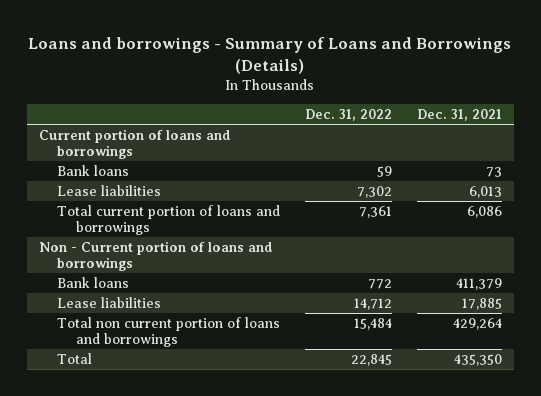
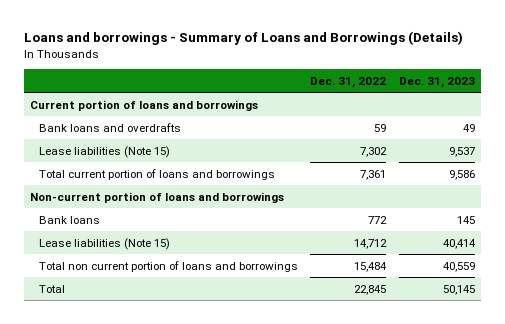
[416,109,502,122] Dec. 31, 2021 -> none
none -> [398,77,475,89] Dec. 31, 2023
[57,164,130,176] Bank loans -> [39,122,182,132] Bank loans and overdrafts
[57,184,162,196] Lease liabilities -> [39,145,171,158] Lease liabilities (Note 15)
[39,240,273,272] Non - Current portion of loans and borrowings -> [30,191,285,203] Non-current portion of loans and borrowings
[57,296,162,308] Lease liabilities -> [39,237,171,250] Lease liabilities (Note 15)

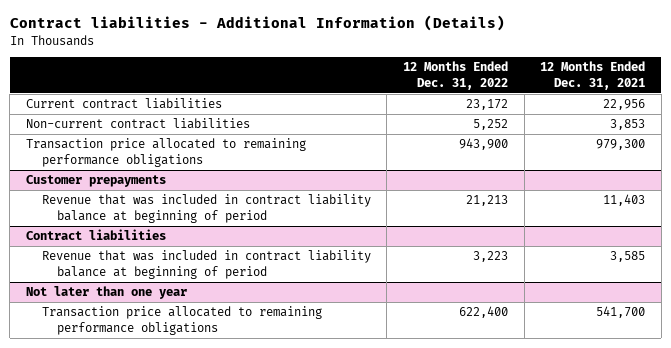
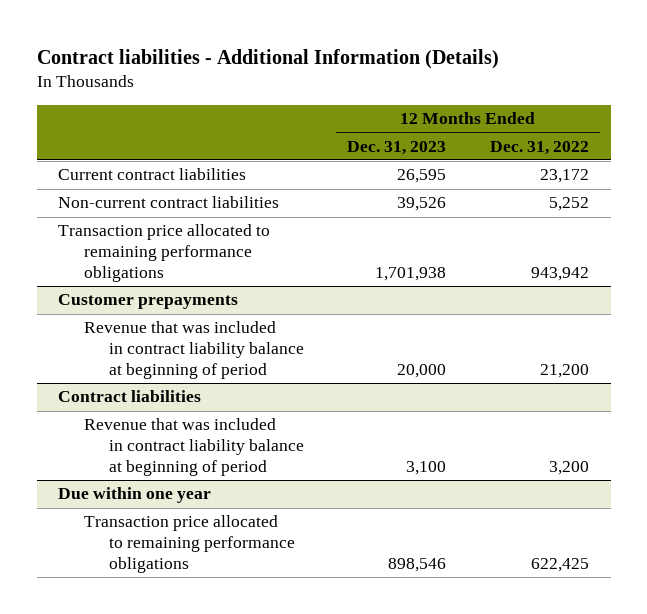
[540,61,646,90] 12 Months Ended Dec. 31, 2021 -> none
none -> [347,140,447,155] Dec. 31, 2023
[458,138,508,151] 943,900 -> [530,266,589,281] 943,942
[465,195,508,207] 21,213 -> [539,363,589,378] 21,200
[472,251,508,263] 3,223 -> [548,460,589,475] 3,200
[25,286,187,300] Not later than one year -> [58,487,212,504] Due within one year
[458,306,508,319] 622,400 -> [530,557,589,572] 622,425

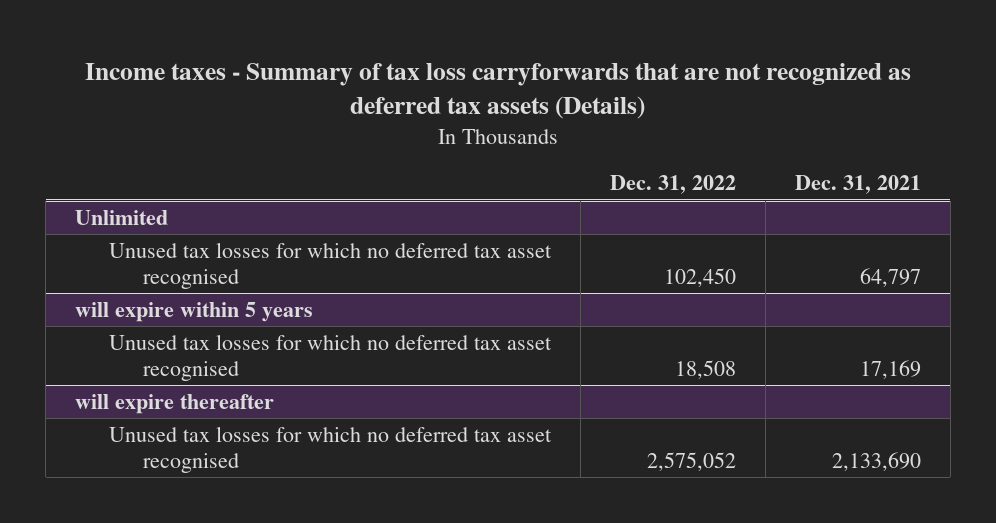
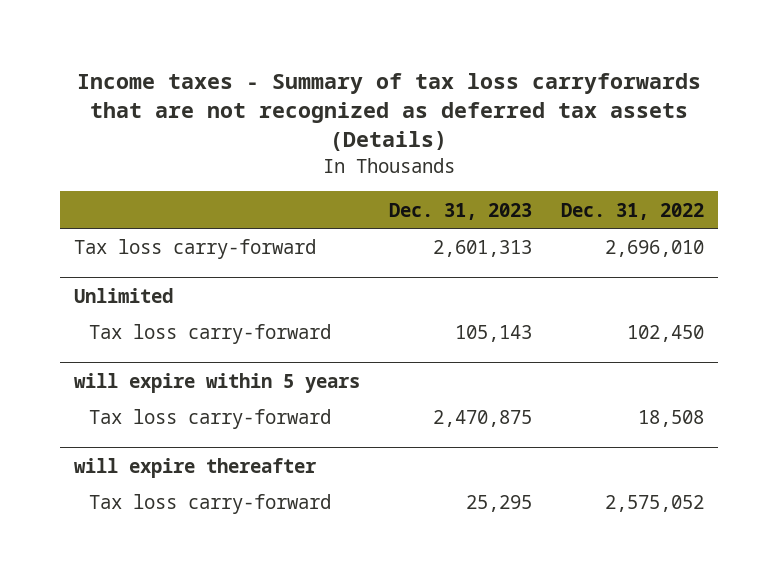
[794,175,921,195] Dec. 31, 2021 -> none
none -> [388,202,532,220] Dec. 31, 2023
none -> [73,239,316,260] Tax loss carry-forward
[109,241,553,289] Unused tax losses for which no deferred tax asset recognised -> [89,324,332,345] Tax loss carry-forward
[109,333,553,381] Unused tax losses for which no deferred tax asset recognised -> [89,409,332,430] Tax loss carry-forward
[109,425,553,473] Unused tax losses for which no deferred tax asset recognised -> [89,494,332,515] Tax loss carry-forward

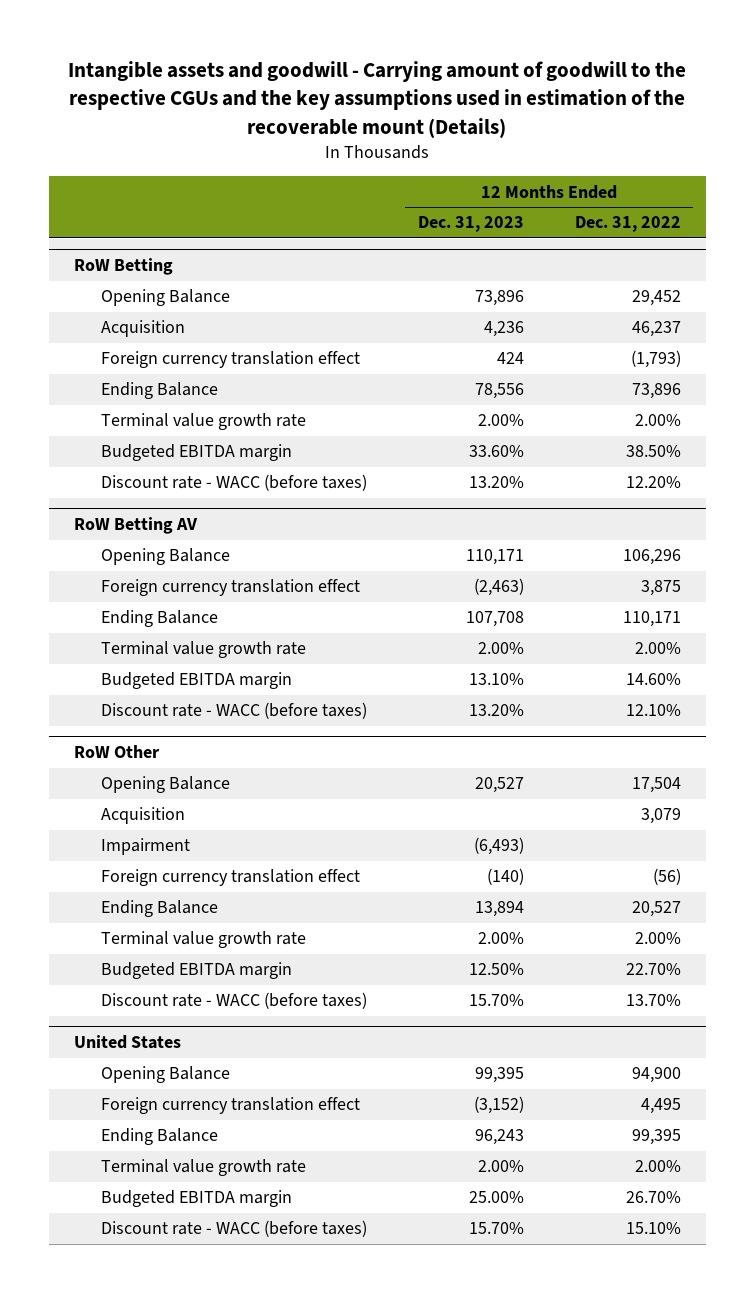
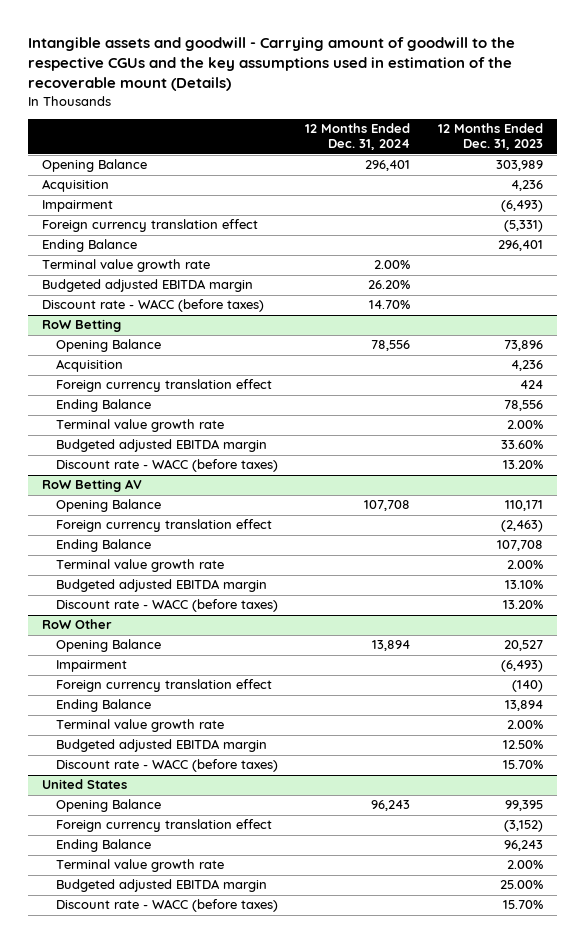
[574,216,681,233] Dec. 31, 2022 -> none
none -> [305,123,411,151] 12 Months Ended Dec. 31, 2024
none -> [41,159,147,173] Opening Balance
none -> [41,179,109,193] Acquisition
none -> [41,200,113,213] Impairment
none -> [41,219,258,233] Foreign currency translation effect
none -> [41,239,137,253] Ending Balance
none -> [41,259,210,273] Terminal value growth rate
none -> [41,279,253,293] Budgeted adjusted EBITDA margin
none -> [41,299,264,313] Discount rate - WACC (before taxes)
[101,444,293,462] Budgeted EBITDA margin -> [55,439,267,453] Budgeted adjusted EBITDA margin
[101,672,293,690] Budgeted EBITDA margin -> [55,579,267,593] Budgeted adjusted EBITDA margin
[101,807,186,825] Acquisition -> none
[101,962,293,980] Budgeted EBITDA margin -> [55,739,267,753] Budgeted adjusted EBITDA margin
[101,1190,293,1208] Budgeted EBITDA margin -> [55,879,267,893] Budgeted adjusted EBITDA margin

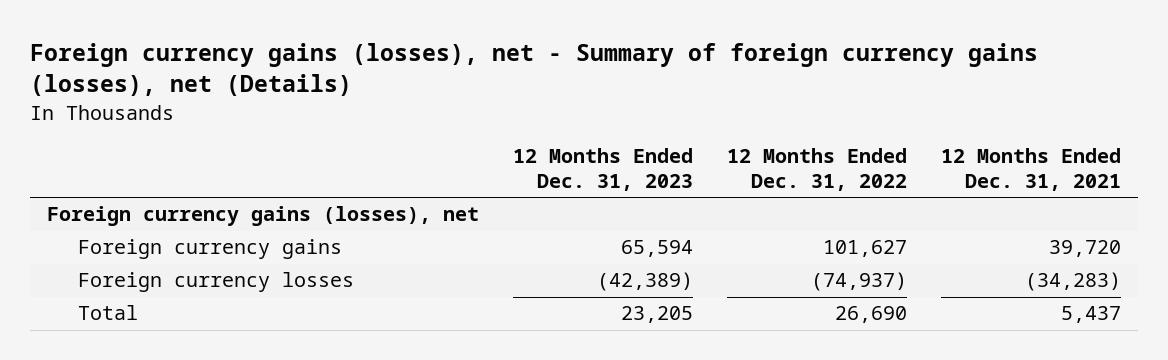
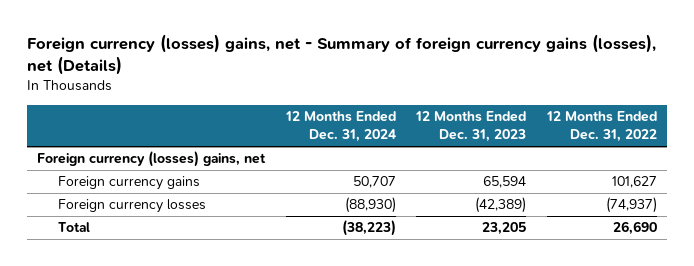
[30,43,1039,97] Foreign currency gains (losses), net - Summary of foreign currency gains (losses), net (Details) -> [27,34,657,76] Foreign currency (losses) gains, net - Summary of foreign currency gains (losses), net (Details)
[941,148,1122,192] 12 Months Ended Dec. 31, 2021 -> none
none -> [284,111,396,143] 12 Months Ended Dec. 31, 2024
[47,206,480,227] Foreign currency gains (losses), net -> [37,151,267,168] Foreign currency (losses) gains, net

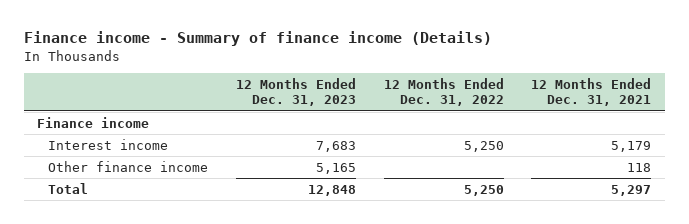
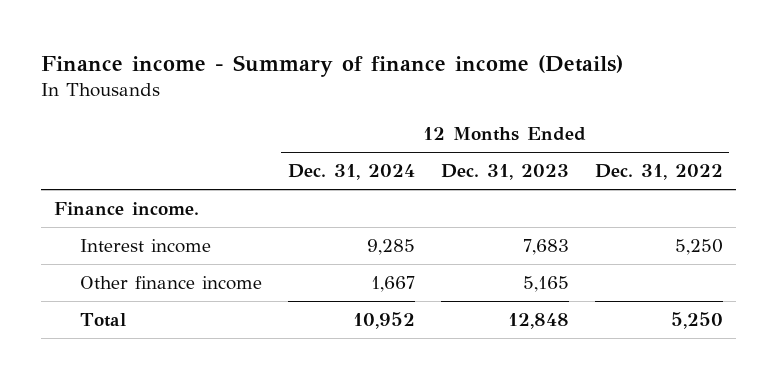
[531,78,652,107] 12 Months Ended Dec. 31, 2021 -> none
none -> [287,164,415,181] Dec. 31, 2024
[37,116,150,128] Finance income -> [54,202,200,216] Finance income.

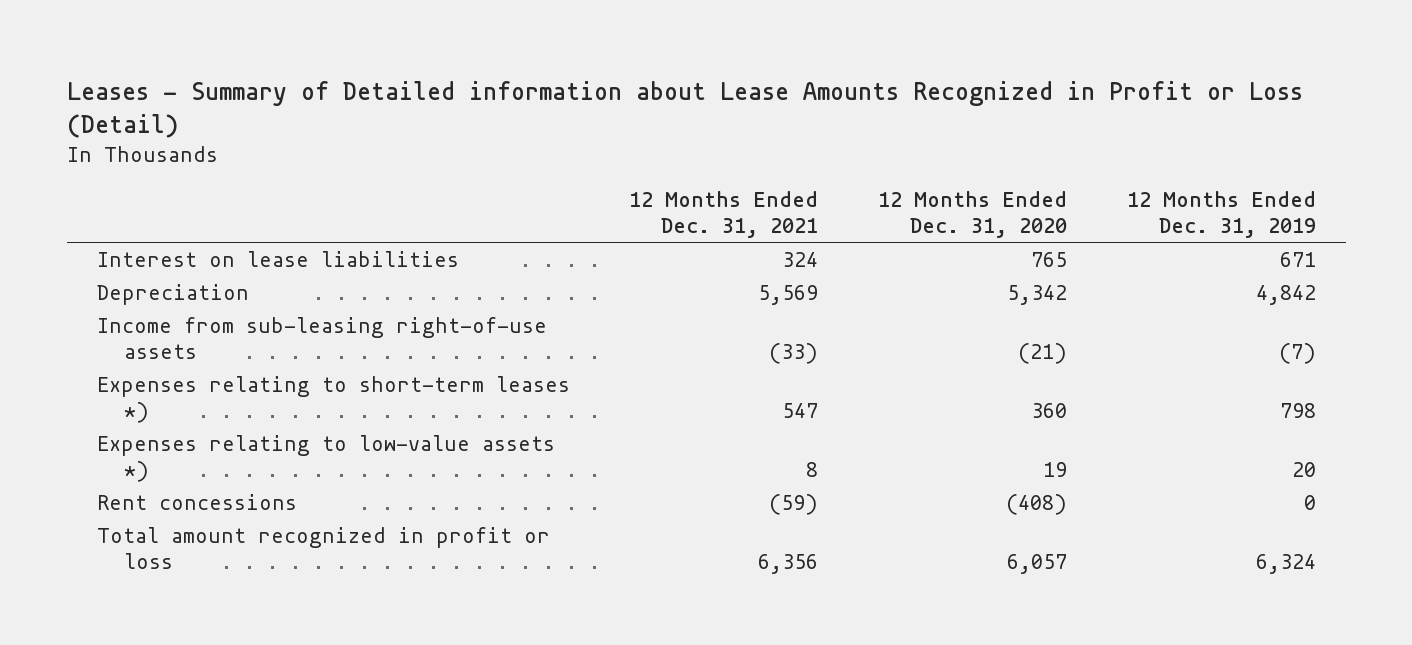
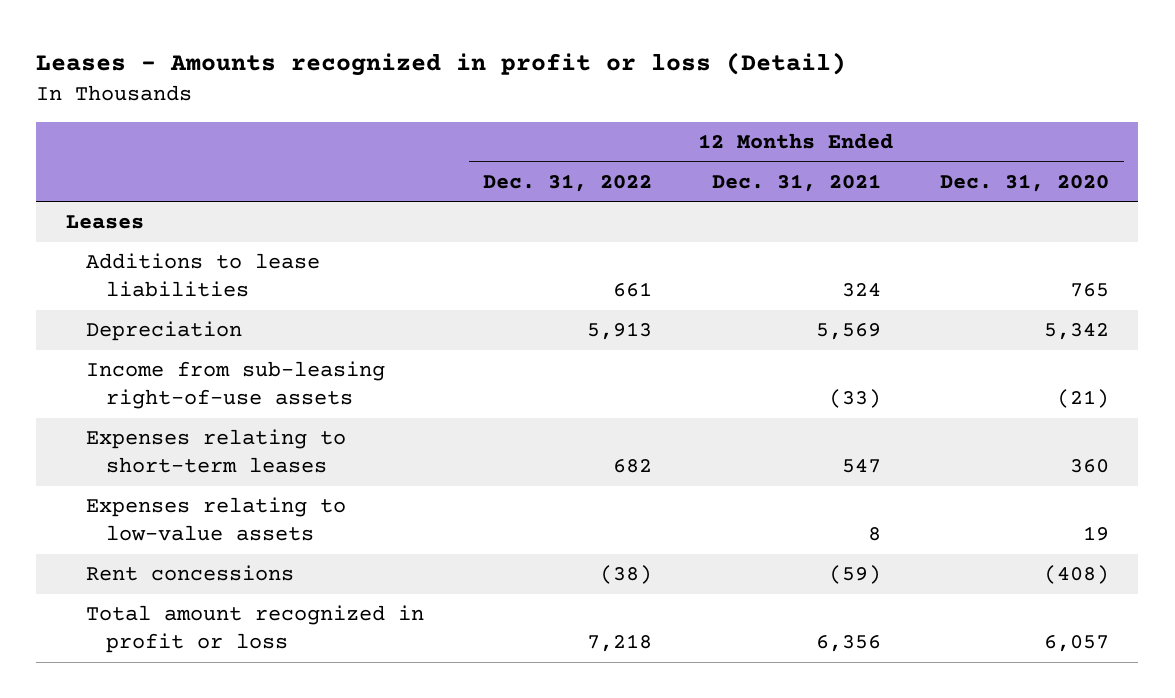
[66,80,1303,138] Leases - Summary of Detailed information about Lease Amounts Recognized in Profit or Loss (Detail) -> [36,52,847,77] Leases - Amounts recognized in profit or loss (Detail)
[1126,190,1316,238] 12 Months Ended Dec. 31, 2019 -> none
none -> [483,173,653,192] Dec. 31, 2022
none -> [65,215,144,230] Leases
[96,250,459,267] Interest on lease liabilities -> [86,253,321,298] Additions to lease liabilities
[96,375,570,423] Expenses relating to short-term leases *) -> [86,429,347,474] Expenses relating to short-term leases
[96,434,555,482] Expenses relating to low-value assets *) -> [86,497,347,542] Expenses relating to low-value assets

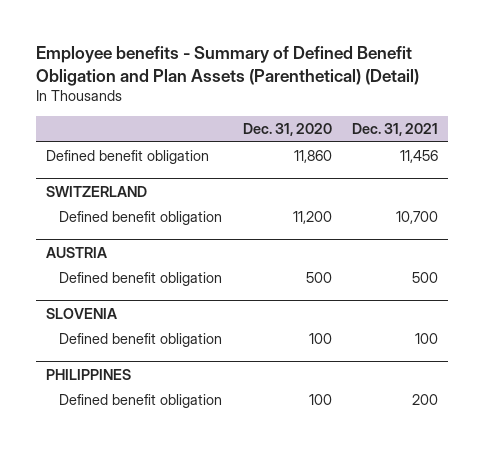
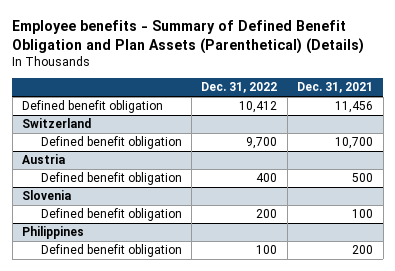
[36,46,420,86] Employee benefits - Summary of Defined Benefit Obligation and Plan Assets (Parenthetical) (Detail) -> [12,19,365,54] Employee benefits - Summary of Defined Benefit Obligation and Plan Assets (Parenthetical) (Details)
[242,123,332,137] Dec. 31, 2020 -> none
none -> [201,82,278,94] Dec. 31, 2022
[46,185,148,197] SWITZERLAND -> [22,118,92,129] Switzerland
[46,246,108,258] AUSTRIA -> [22,154,66,165] Austria
[46,307,118,319] SLOVENIA -> [22,190,72,201] Slovenia
[46,368,132,380] PHILIPPINES -> [22,226,85,240] Philippines

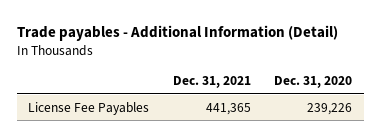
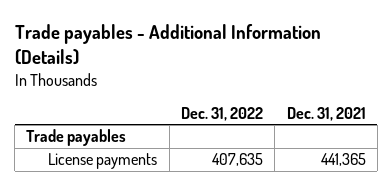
[16,25,338,42] Trade payables - Additional Information (Detail) -> [14,24,321,66] Trade payables - Additional Information (Details)
[274,76,353,89] Dec. 31, 2020 -> none
none -> [181,106,264,121] Dec. 31, 2022
none -> [26,129,127,147] Trade payables
[28,102,150,116] License Fee Payables -> [48,153,158,170] License payments

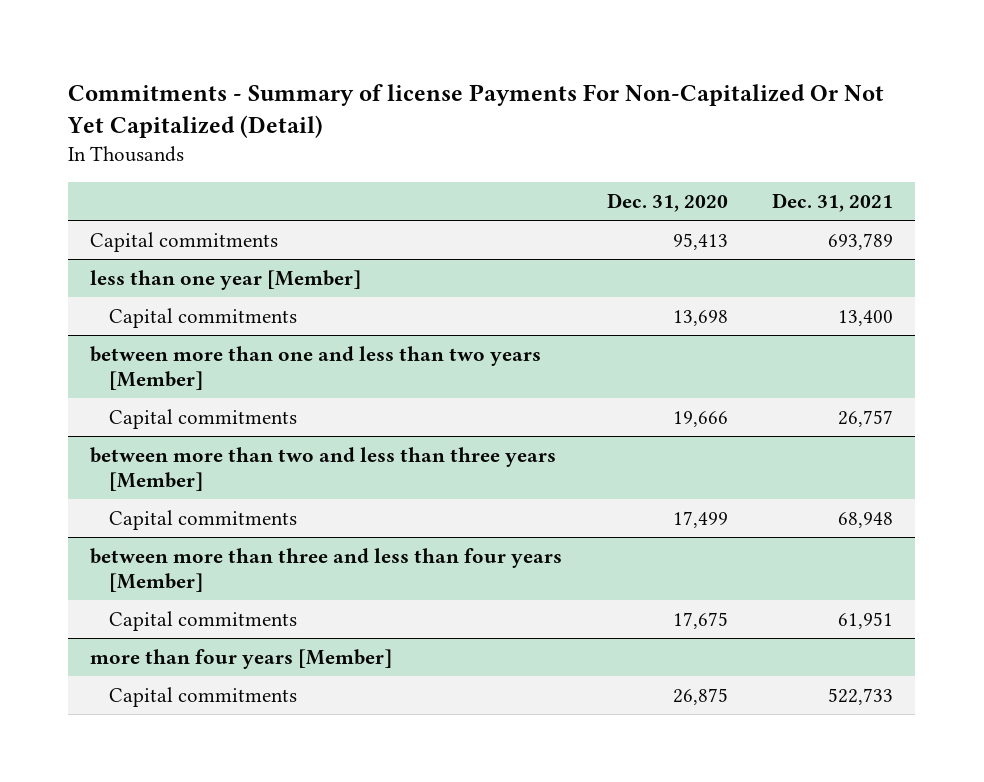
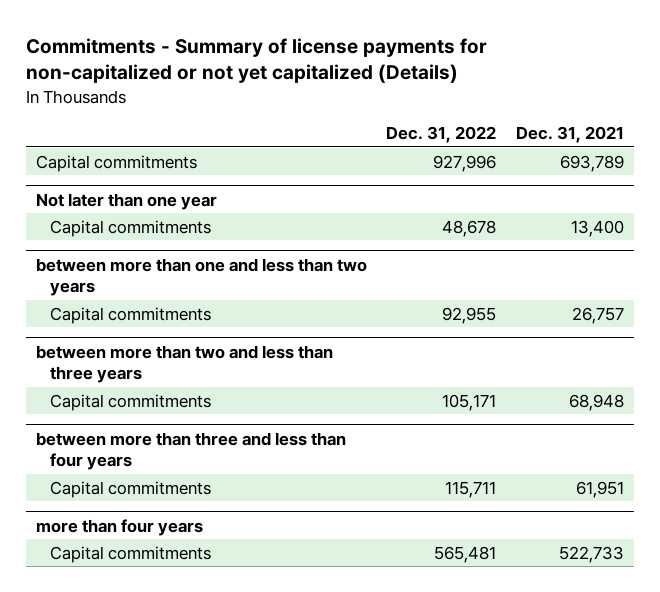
[67,83,885,139] Commitments - Summary of license Payments For Non-Capitalized Or Not Yet Capitalized (Detail) -> [26,37,488,84] Commitments - Summary of license payments for non-capitalized or not yet capitalized (Details)
[606,192,728,212] Dec. 31, 2020 -> none
none -> [386,126,497,144] Dec. 31, 2022
[90,269,362,290] less than one year [Member] -> [35,192,217,210] Not later than one year
[90,345,542,390] between more than one and less than two years [Member] -> [35,257,367,297] between more than one and less than two years
[90,446,557,491] between more than two and less than three years [Member] -> [35,344,333,384] between more than two and less than three years
[90,547,563,592] between more than three and less than four years [Member] -> [35,431,346,471] between more than three and less than four years
[90,648,393,669] more than four years [Member] -> [35,518,203,536] more than four years

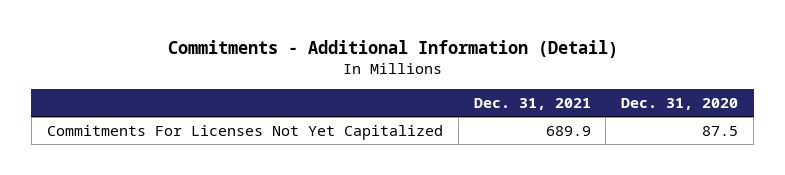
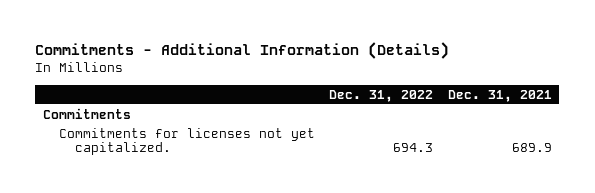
[167,40,618,59] Commitments - Additional Information (Detail) -> [35,41,450,59] Commitments - Additional Information (Details)
[621,98,739,111] Dec. 31, 2020 -> none
none -> [329,89,434,102] Dec. 31, 2022
none -> [42,107,131,119] Commitments
[46,124,443,140] Commitments For Licenses Not Yet Capitalized -> [58,127,315,156] Commitments for licenses not yet capitalized.

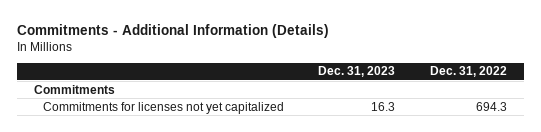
[448,89,553,102] Dec. 31, 2021 -> none
none -> [318,66,396,78] Dec. 31, 2023
[58,127,315,156] Commitments for licenses not yet capitalized. -> [42,101,284,114] Commitments for licenses not yet capitalized

